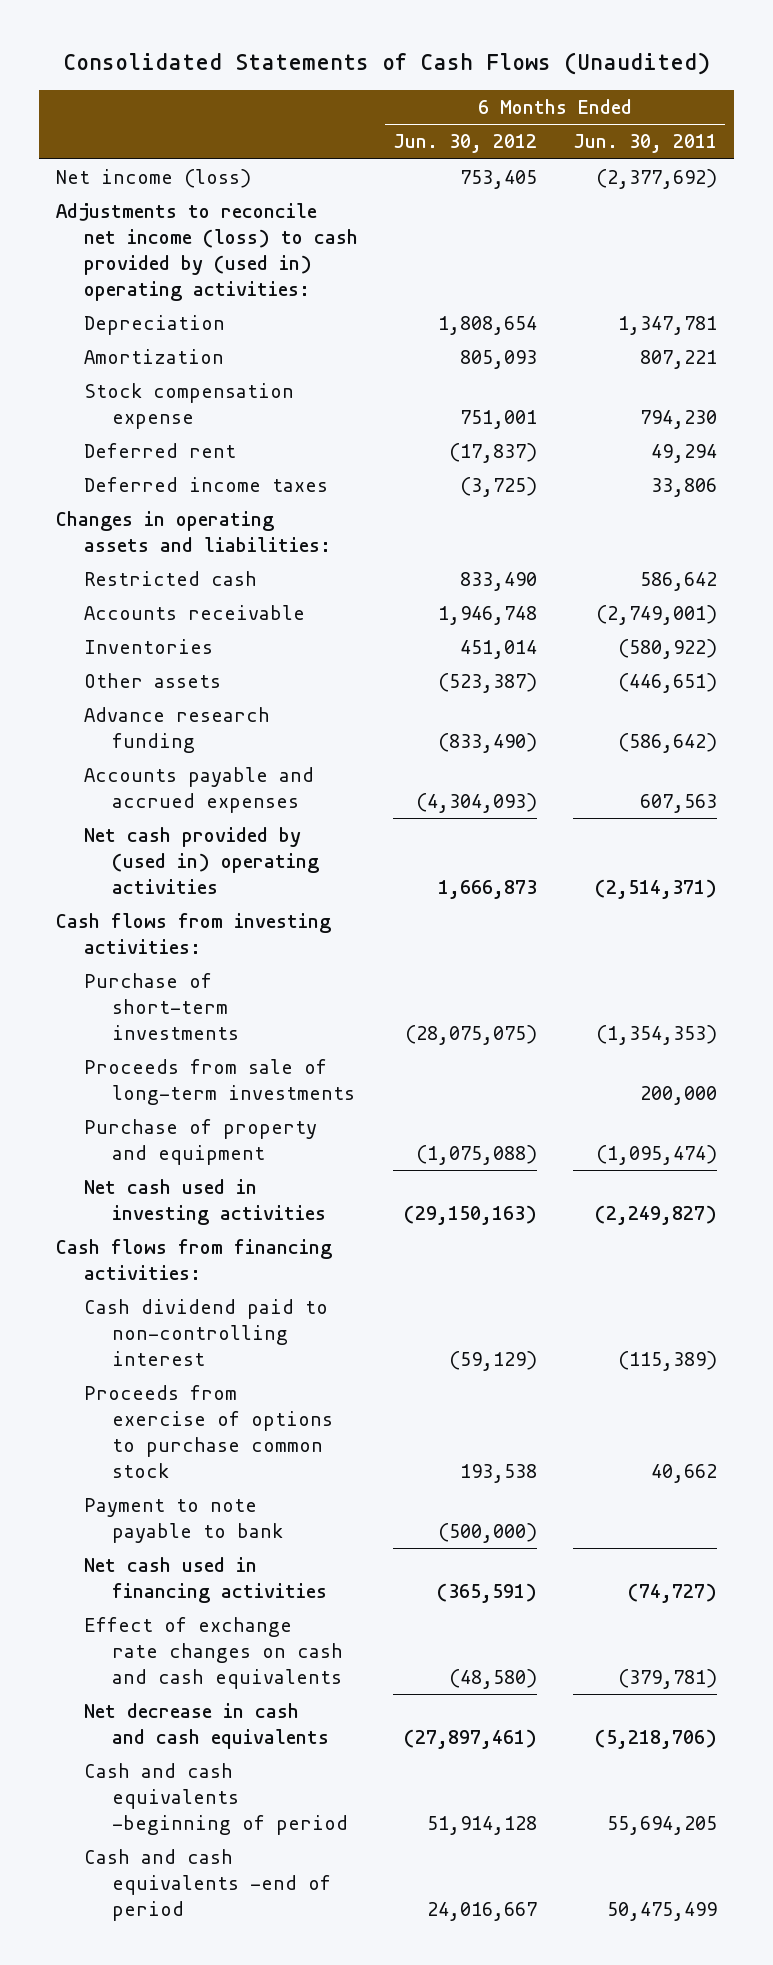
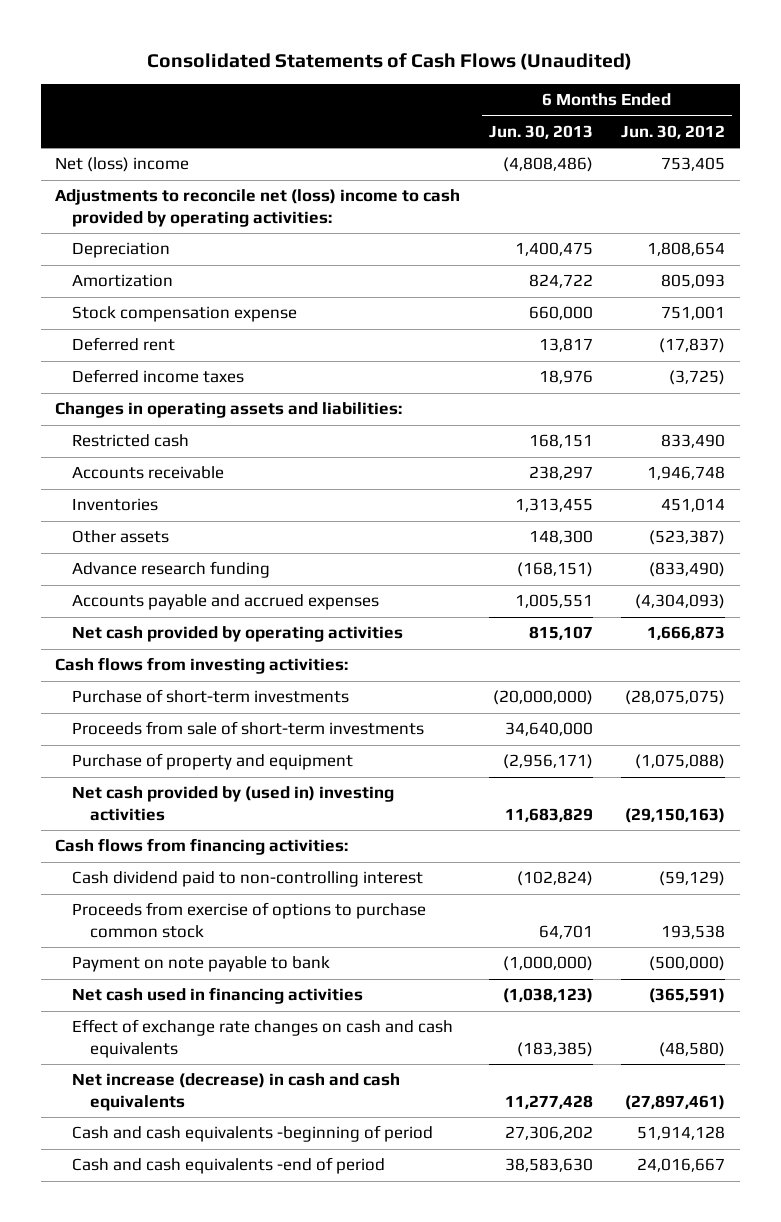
[572,134,717,154] Jun. 30, 2011 -> none
none -> [488,125,593,140] Jun. 30, 2013
[56,169,252,189] Net income (loss) -> [55,157,190,173] Net (loss) income
[56,203,359,301] Adjustments to reconcile net income (loss) to cash provided by (used in) operating activities: -> [55,189,461,228] Adjustments to reconcile net (loss) income to cash provided by operating activities:
[84,827,320,894] Net cash provided by (used in) operating activities -> [72,626,404,643] Net cash provided by operating activities
[84,1059,356,1106] Proceeds from sale of long-term investments -> [72,721,425,736] Proceeds from sale of short-term investments
[84,1179,327,1226] Net cash used in investing activities -> [72,786,395,822] Net cash provided by (used in) investing activities
[84,1498,284,1544] Payment to note payable to bank -> [72,956,331,973] Payment on note payable to bank
[84,1703,330,1750] Net decrease in cash and cash equivalents -> [72,1073,401,1112] Net increase (decrease) in cash and cash equivalents

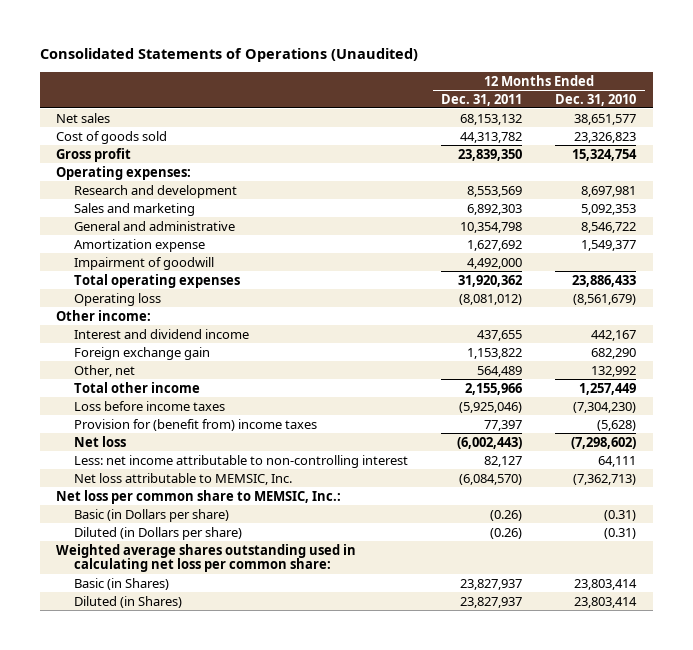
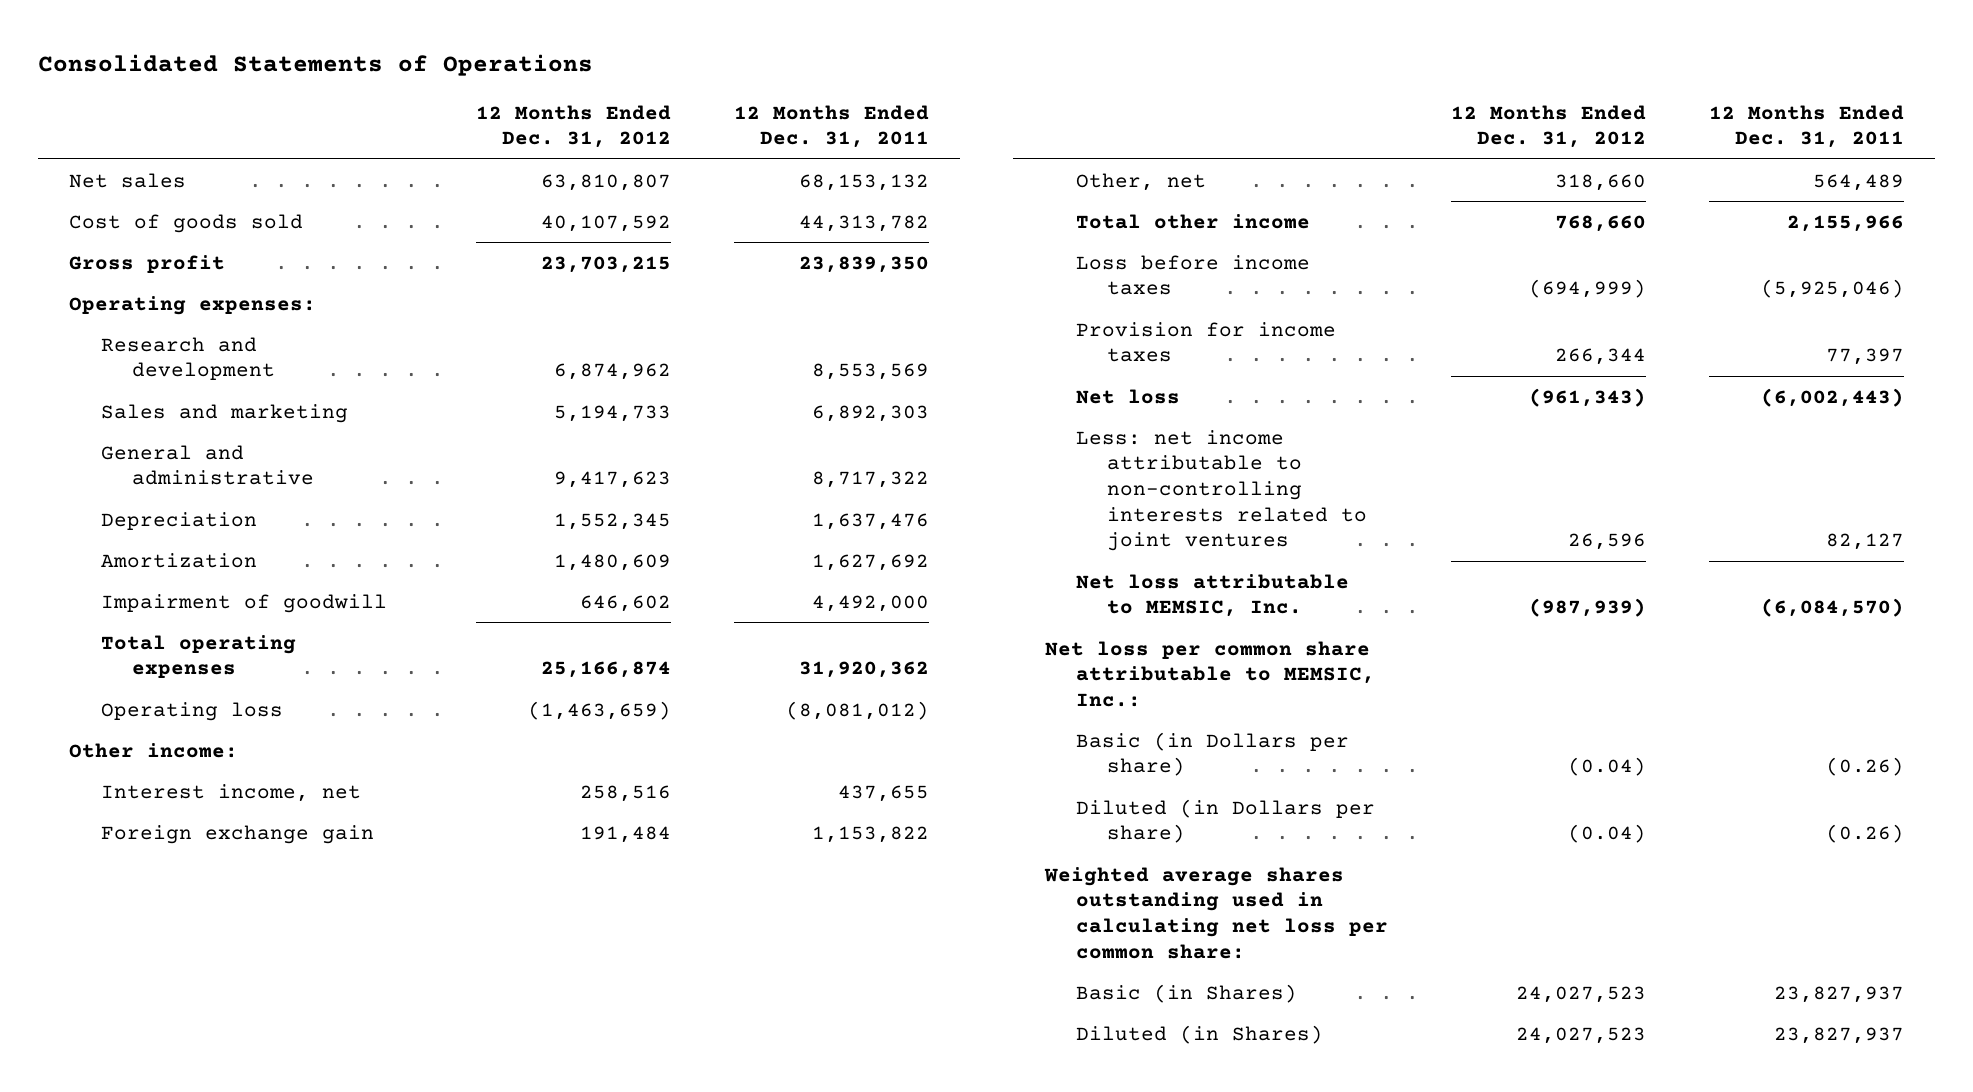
[39,48,418,63] Consolidated Statements of Operations (Unaudited) -> [37,53,593,76] Consolidated Statements of Operations
[555,93,637,106] Dec. 31, 2010 -> none
none -> [475,104,671,149] 12 Months Ended Dec. 31, 2012
[460,221,523,233] 10,354,798 -> [811,471,929,489] 8,717,322
none -> [100,511,257,530] Depreciation
[74,238,206,252] Amortization expense -> [100,552,257,568] Amortization
[74,328,250,339] Interest and dividend income -> [100,783,361,802] Interest income, net
[74,418,318,431] Provision for (benefit from) income taxes -> [1075,321,1336,363] Provision for income taxes
[74,454,409,468] Less: net income attributable to non-controlling interest -> [1075,429,1368,552] Less: net income attributable to non-controlling interests related to joint ventures
[56,489,342,504] Net loss per common share to MEMSIC, Inc.: -> [1044,640,1375,707] Net loss per common share attributable to MEMSIC, Inc.:

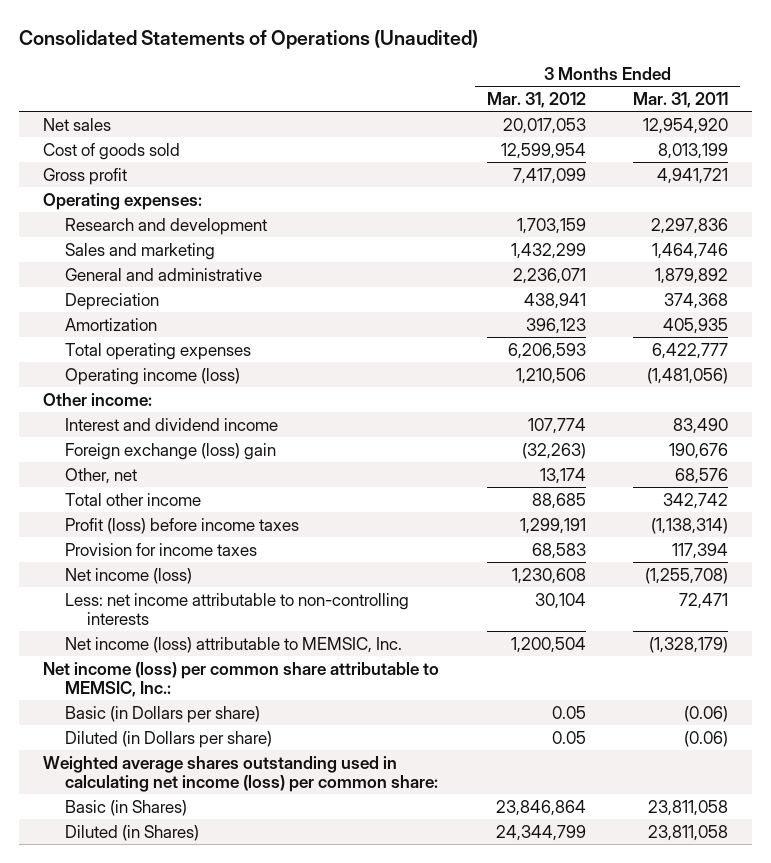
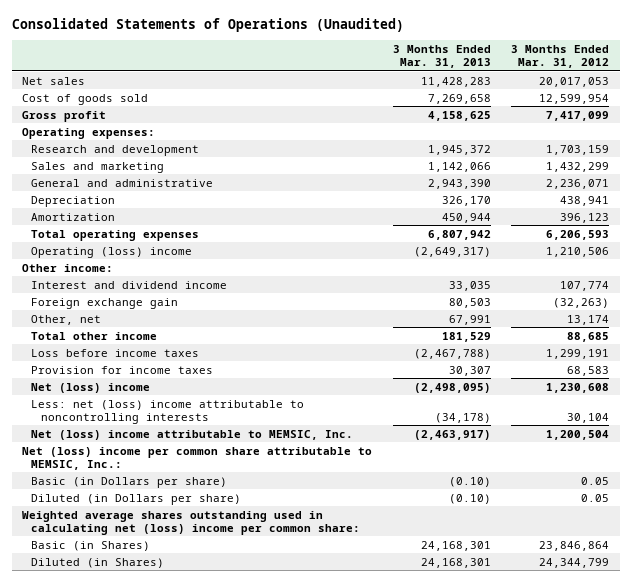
[633,91,729,108] Mar. 31, 2011 -> none
none -> [392,44,491,69] 3 Months Ended Mar. 31, 2013
[65,367,241,385] Operating income (loss) -> [31,246,193,258] Operating (loss) income
[65,442,277,460] Foreign exchange (loss) gain -> [31,297,179,309] Foreign exchange gain
[65,517,300,534] Profit (loss) before income taxes -> [31,348,200,357] Loss before income taxes
[65,567,193,584] Net income (loss) -> [31,382,151,393] Net (loss) income
[65,592,410,626] Less: net income attributable to non-controlling interests -> [31,399,305,424] Less: net (loss) income attributable to noncontrolling interests
[65,636,403,653] Net income (loss) attributable to MEMSIC, Inc. -> [31,429,354,440] Net (loss) income attributable to MEMSIC, Inc.
[42,661,439,698] Net income (loss) per common share attributable to MEMSIC, Inc.: -> [21,446,372,470] Net (loss) income per common share attributable to MEMSIC, Inc.:
[42,755,439,793] Weighted average shares outstanding used in calculating net income (loss) per common share: -> [21,510,361,535] Weighted average shares outstanding used in calculating net (loss) income per common share:

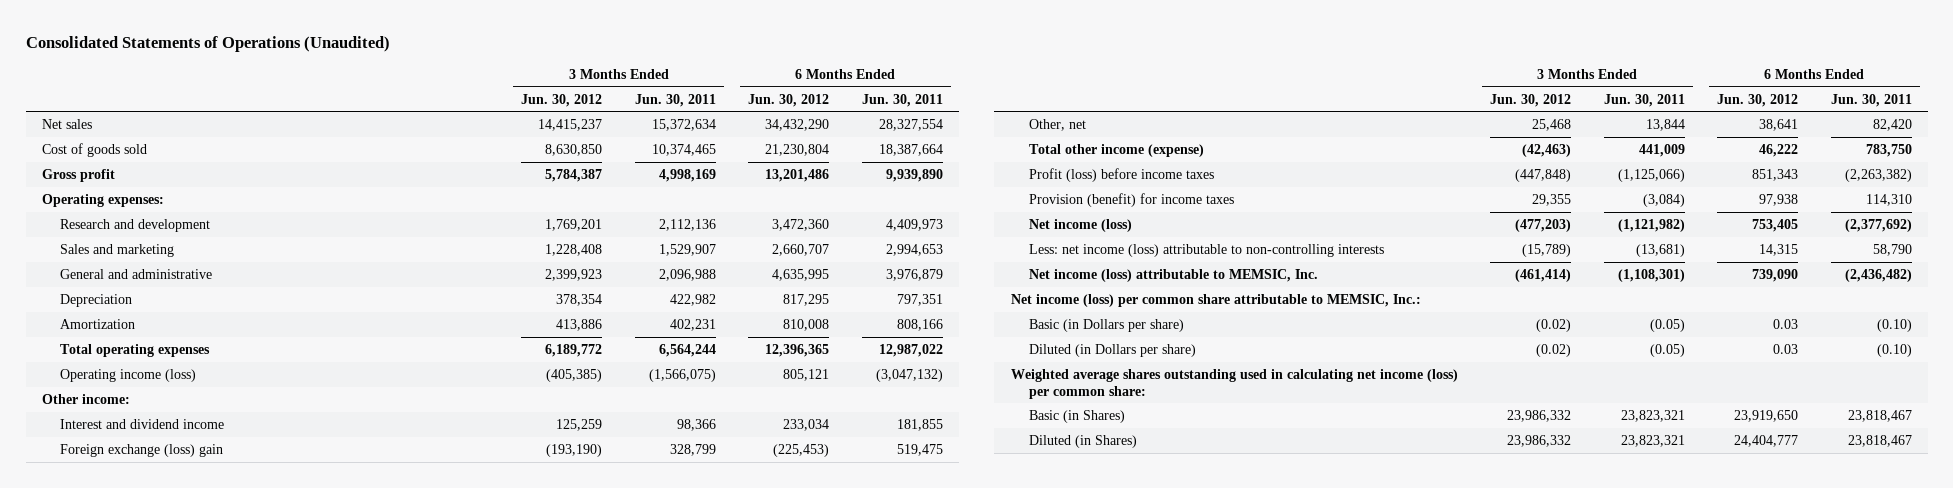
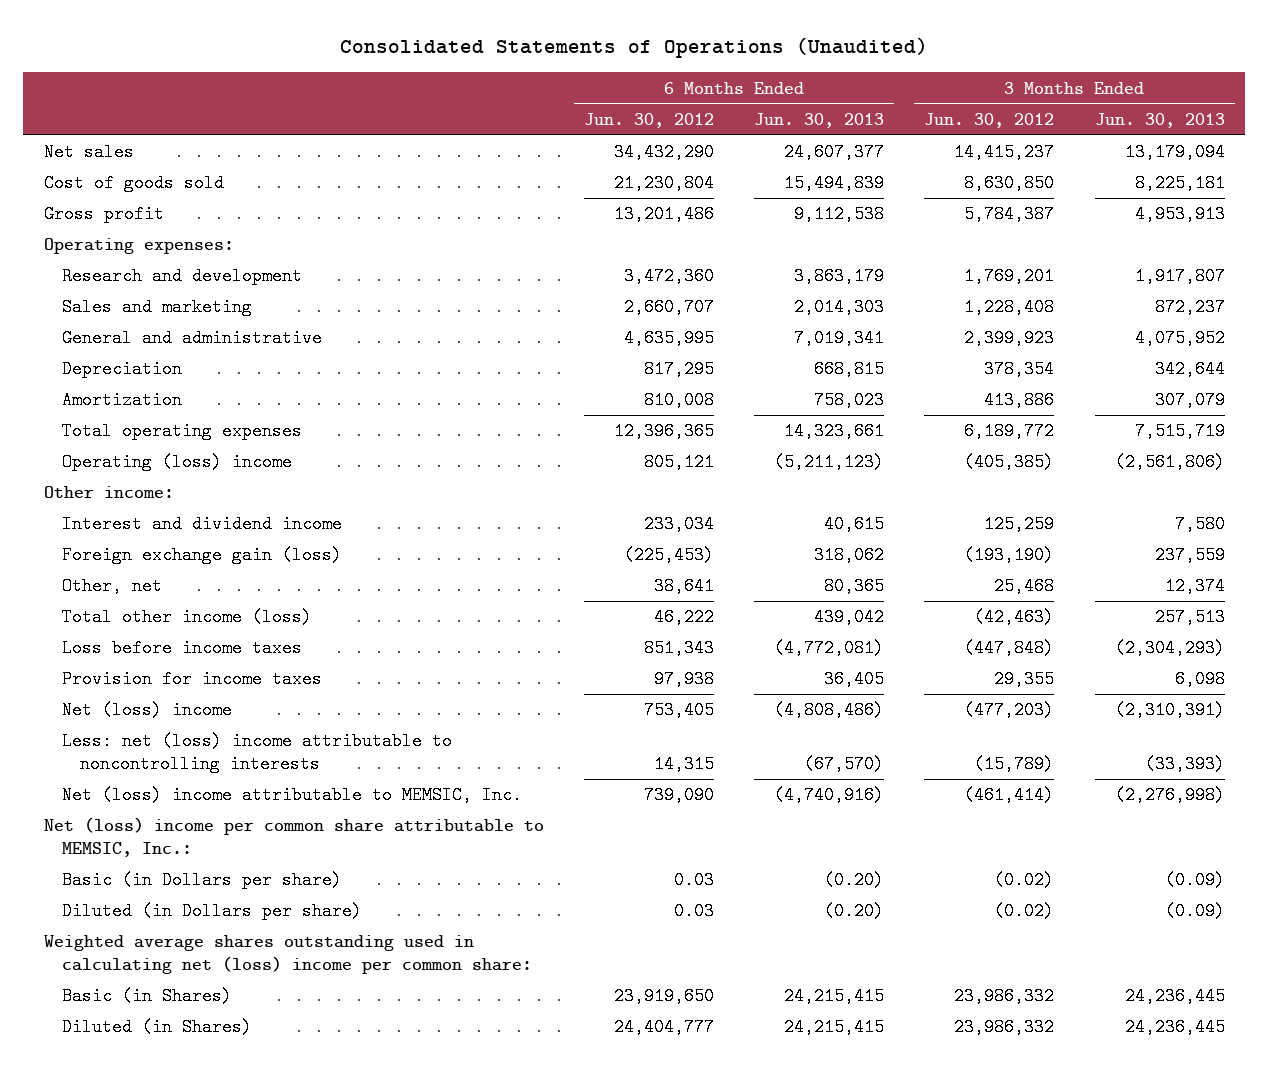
[634,93,716,107] Jun. 30, 2011 -> none
[861,93,943,107] Jun. 30, 2011 -> none
none -> [754,112,885,128] Jun. 30, 2013
none -> [1094,112,1225,128] Jun. 30, 2013
[60,368,197,382] Operating income (loss) -> [61,453,292,472] Operating (loss) income
[60,443,224,457] Foreign exchange (loss) gain -> [61,546,342,565] Foreign exchange gain (loss)
[1029,143,1205,157] Total other income (expense) -> [61,608,312,627] Total other income (loss)
[1029,167,1215,182] Profit (loss) before income taxes -> [61,639,302,658] Loss before income taxes
[1029,192,1235,207] Provision (benefit) for income taxes -> [61,670,322,689] Provision for income taxes
[1029,218,1133,232] Net income (loss) -> [61,701,232,720] Net (loss) income
[1029,243,1385,257] Less: net income (loss) attributable to non-controlling interests -> [61,732,452,774] Less: net (loss) income attributable to noncontrolling interests
[1029,268,1319,282] Net income (loss) attributable to MEMSIC, Inc. -> [61,786,522,805] Net (loss) income attributable to MEMSIC, Inc.
[1010,293,1421,307] Net income (loss) per common share attributable to MEMSIC, Inc.: -> [43,817,544,858] Net (loss) income per common share attributable to MEMSIC, Inc.:
[1010,368,1458,399] Weighted average shares outstanding used in calculating net income (loss) per common share: -> [43,935,532,975] Weighted average shares outstanding used in calculating net (loss) income per common share:

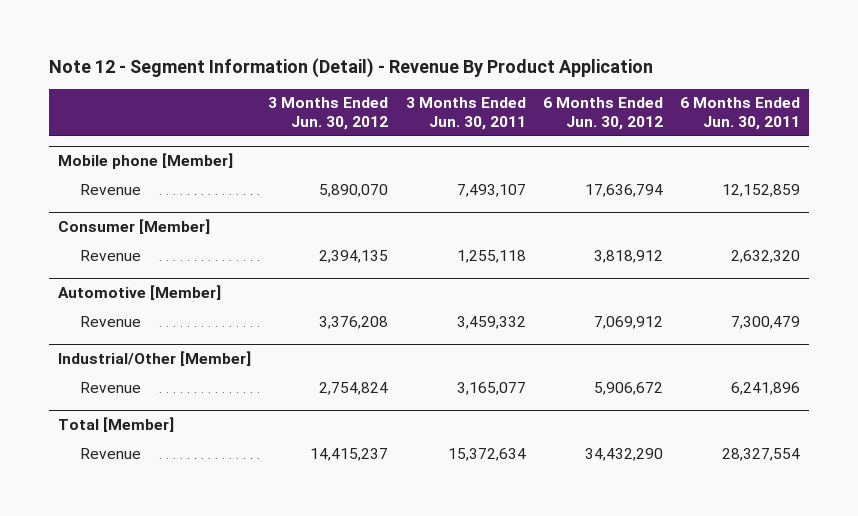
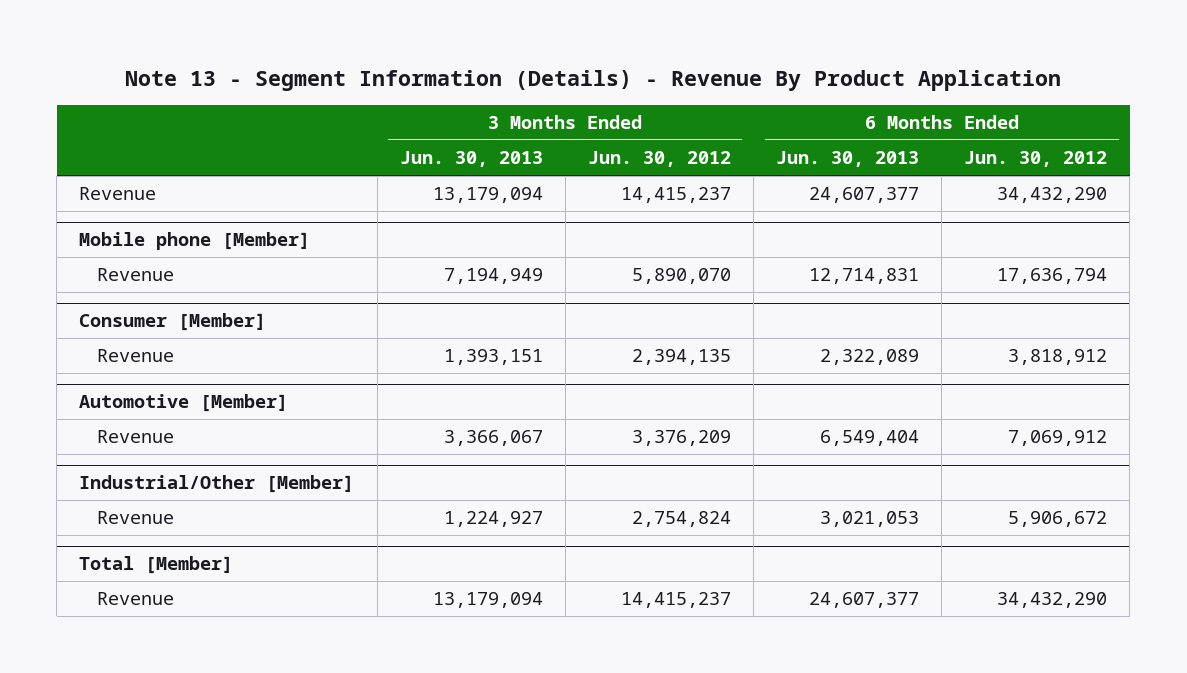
[49,58,654,79] Note 12 - Segment Information (Detail) - Revenue By Product Application -> [125,69,1062,91] Note 13 - Segment Information (Details) - Revenue By Product Application
[405,97,526,131] 3 Months Ended Jun. 30, 2011 -> none
[680,97,801,131] 6 Months Ended Jun. 30, 2011 -> none
none -> [399,151,543,168] Jun. 30, 2013
none -> [776,151,920,168] Jun. 30, 2013
none -> [79,187,157,201] Revenue
[319,315,389,329] 3,376,208 -> [631,430,731,447] 3,376,209

